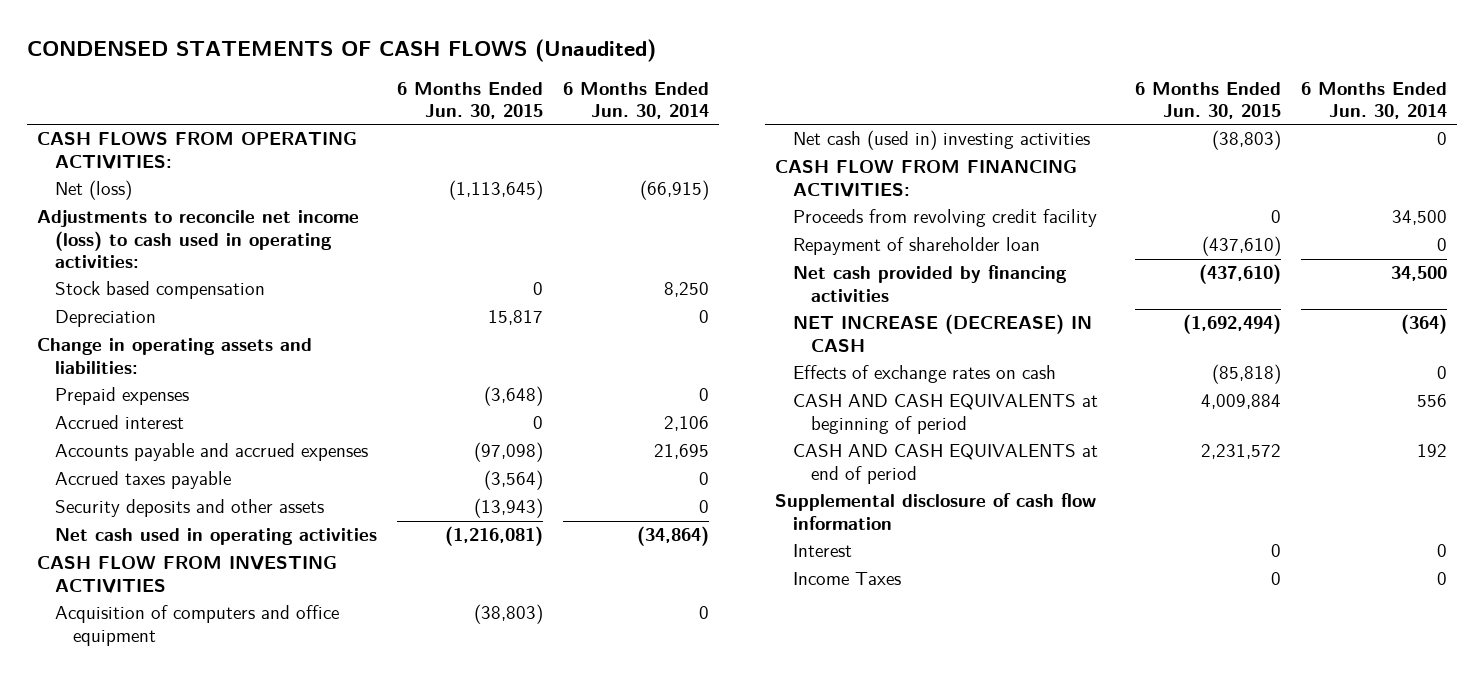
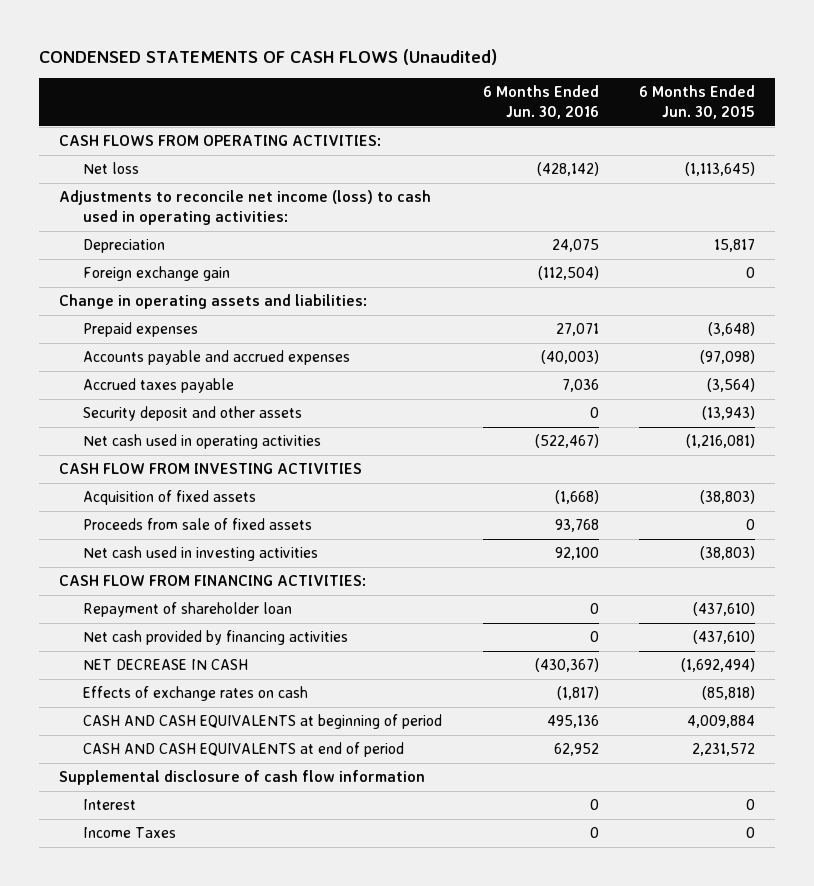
[563,81,710,119] 6 Months Ended Jun. 30, 2014 -> none
none -> [482,85,599,120] 6 Months Ended Jun. 30, 2016
[55,180,133,201] Net (loss) -> [83,162,140,175] Net loss
[55,281,266,300] Stock based compensation -> none
none -> [83,266,231,282] Foreign exchange gain
[55,415,185,430] Accrued interest -> none
[55,499,325,518] Security deposits and other assets -> [83,406,303,422] Security deposit and other assets
[55,605,340,646] Acquisition of computers and office equipment -> [83,490,257,506] Acquisition of fixed assets
none -> [83,518,313,531] Proceeds from sale of fixed assets
[793,130,1091,151] Net cash (used in) investing activities -> [83,546,319,562] Net cash used in investing activities
[793,209,1098,228] Proceeds from revolving credit facility -> none
[793,314,1093,352] NET INCREASE (DECREASE) IN CASH -> [83,659,249,671] NET DECREASE IN CASH

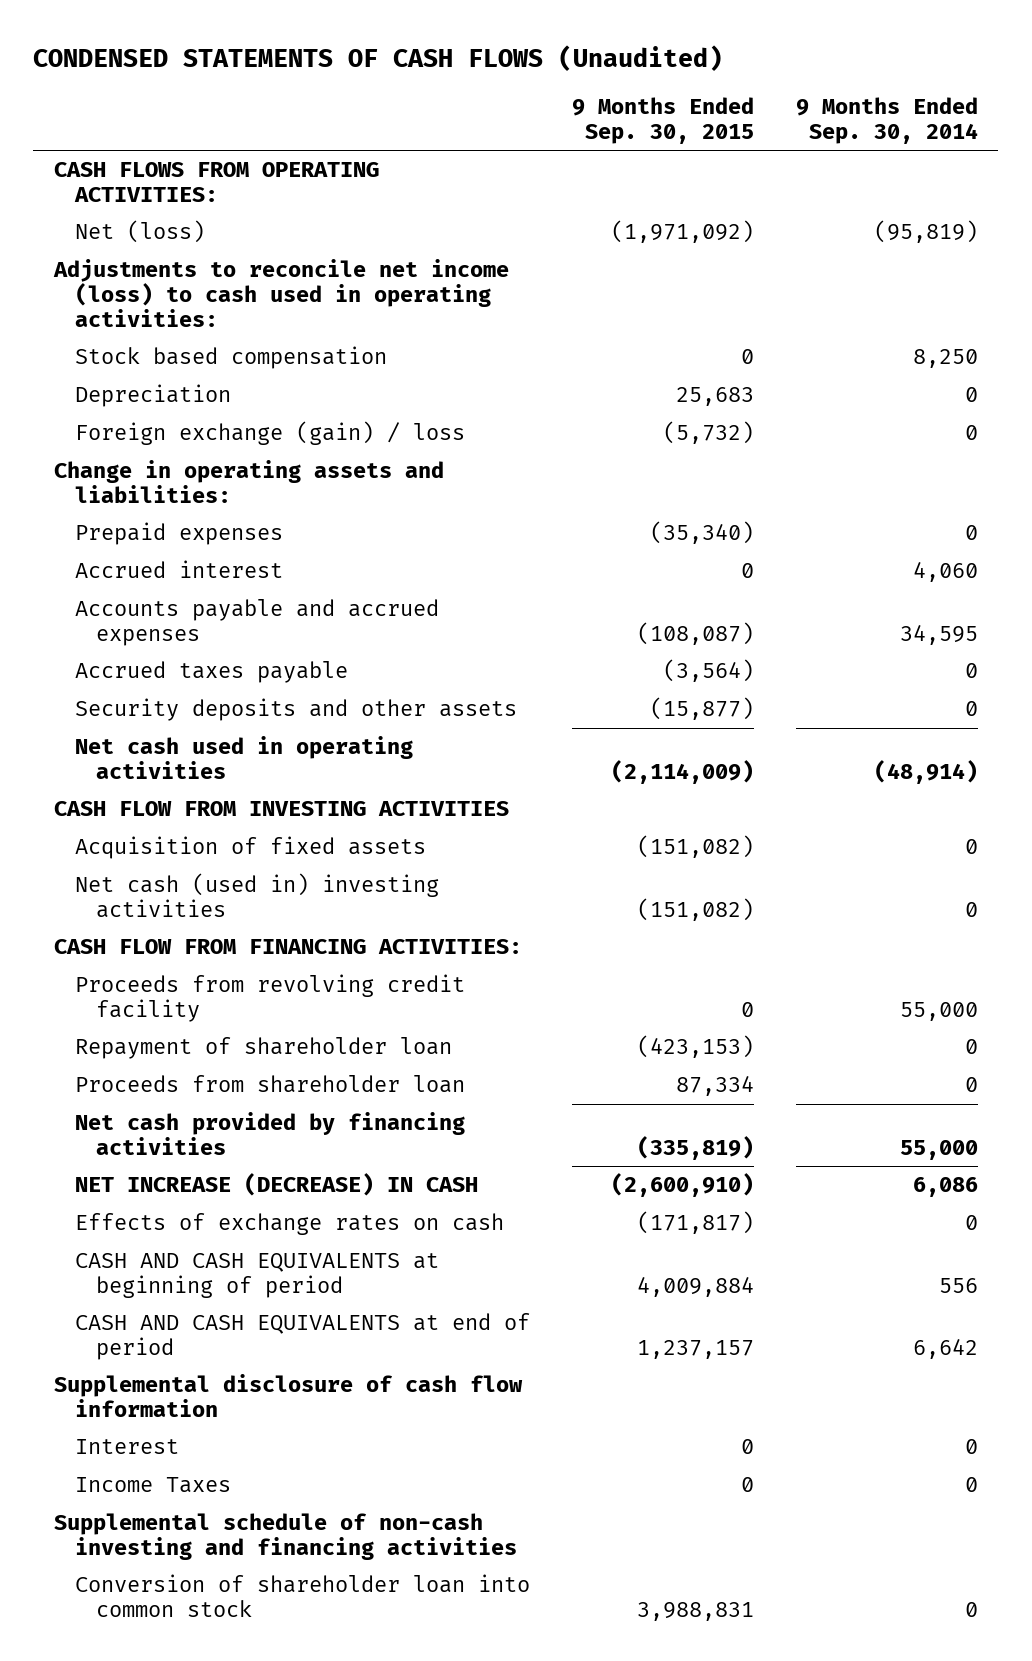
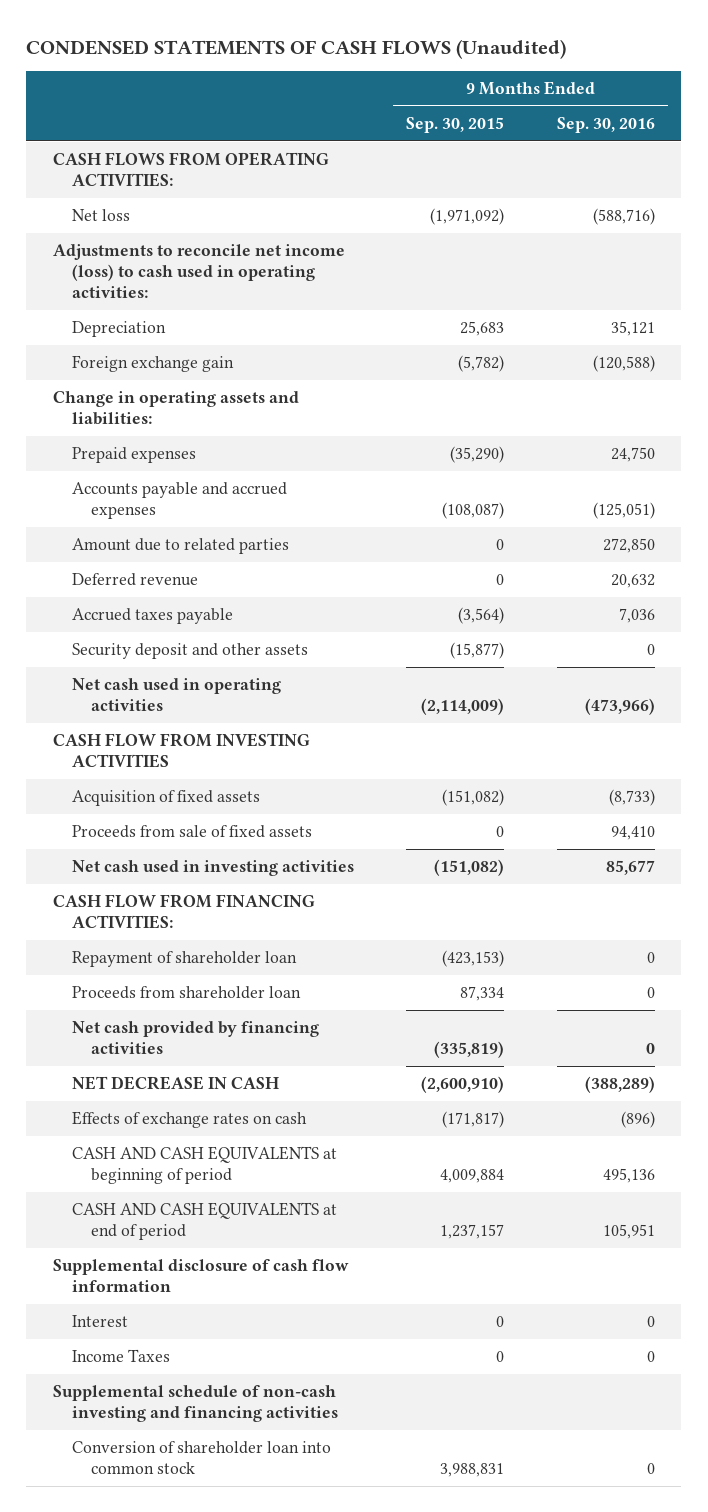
[795,97,978,144] 9 Months Ended Sep. 30, 2014 -> none
none -> [557,117,656,134] Sep. 30, 2016
[75,220,206,244] Net (loss) -> [71,209,130,222] Net loss
[75,346,388,370] Stock based compensation -> none
[75,421,466,446] Foreign exchange (gain) / loss -> [71,355,234,373] Foreign exchange gain
[662,421,754,445] (5,732) -> [458,355,505,373] (5,782)
[75,560,284,579] Accrued interest -> none
[649,521,754,545] (35,340) -> [450,446,505,464] (35,290)
none -> [71,538,289,555] Amount due to related parties
none -> [71,573,198,587] Deferred revenue
[75,698,518,722] Security deposits and other assets -> [71,643,308,660] Security deposit and other assets
none -> [71,825,312,839] Proceeds from sale of fixed assets
[75,873,440,918] Net cash (used in) investing activities -> [71,860,354,877] Net cash used in investing activities
[75,974,466,1022] Proceeds from revolving credit facility -> none
[75,1173,479,1197] NET INCREASE (DECREASE) IN CASH -> [71,1076,279,1091] NET DECREASE IN CASH

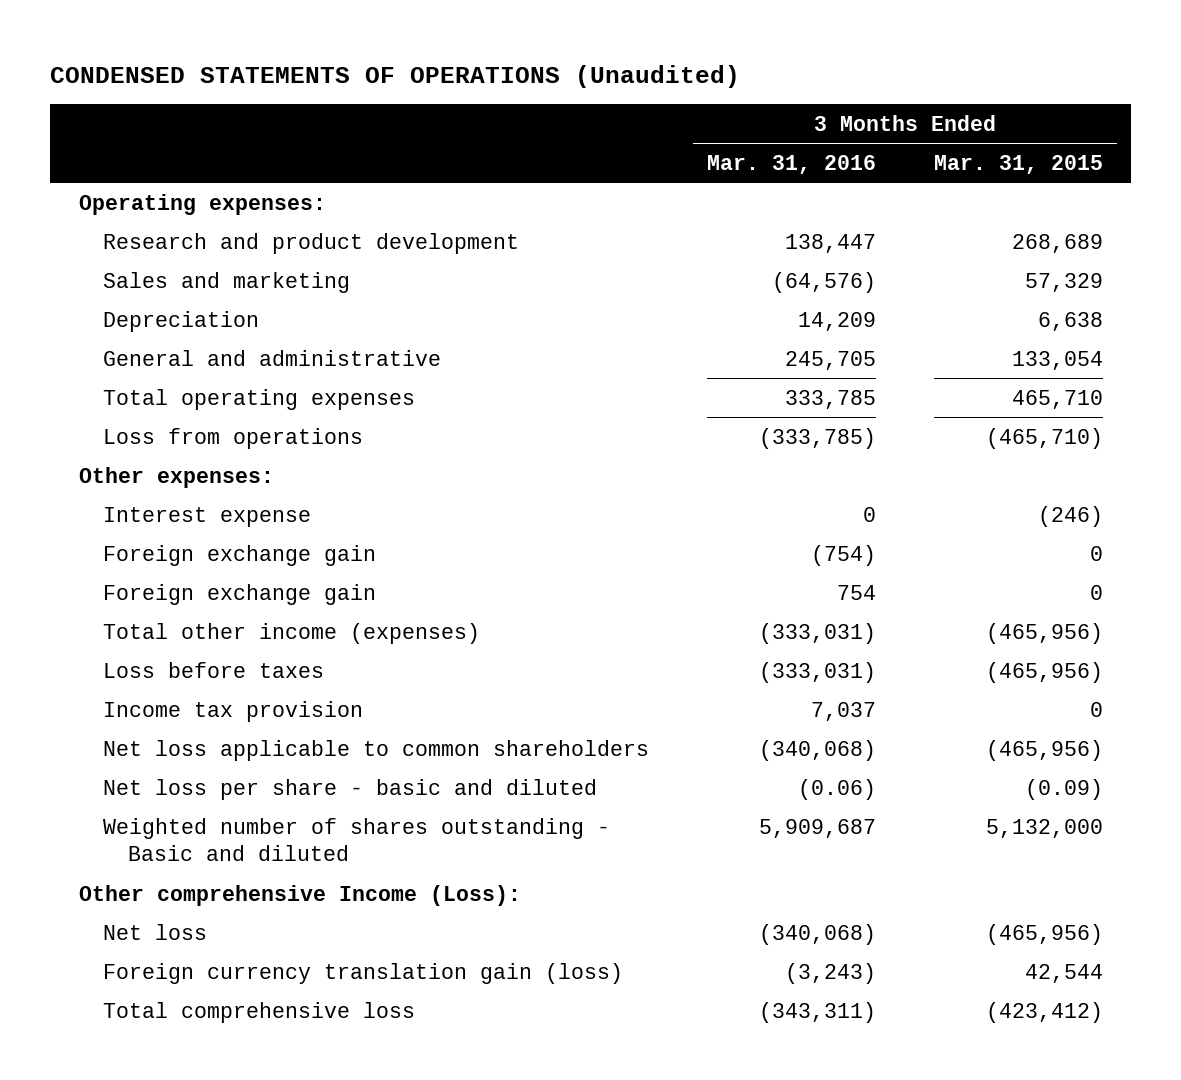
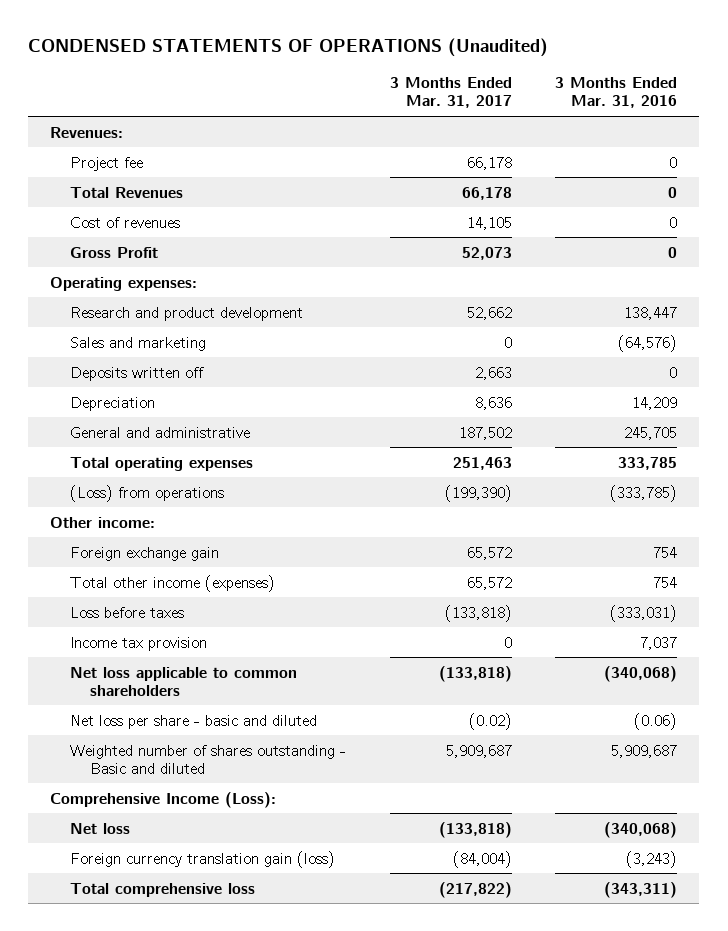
[933,155,1103,175] Mar. 31, 2015 -> none
none -> [389,77,512,109] 3 Months Ended Mar. 31, 2017
none -> [50,126,124,138] Revenues:
none -> [70,156,144,171] Project fee
none -> [70,186,184,198] Total Revenues
none -> [70,216,181,228] Cost of revenues
none -> [70,246,159,258] Gross Profit
none -> [70,366,205,381] Deposits written off
[103,506,312,527] Interest expense -> none
[103,544,377,566] Foreign exchange gain -> none
[103,427,364,449] Loss from operations -> [70,484,225,502] (Loss) from operations
[78,466,274,488] Other expenses: -> [50,516,156,528] Other income:
[759,622,877,644] (333,031) -> [653,576,678,588] 754
[78,884,521,906] Other comprehensive Income (Loss): -> [50,791,277,808] Comprehensive Income (Loss):

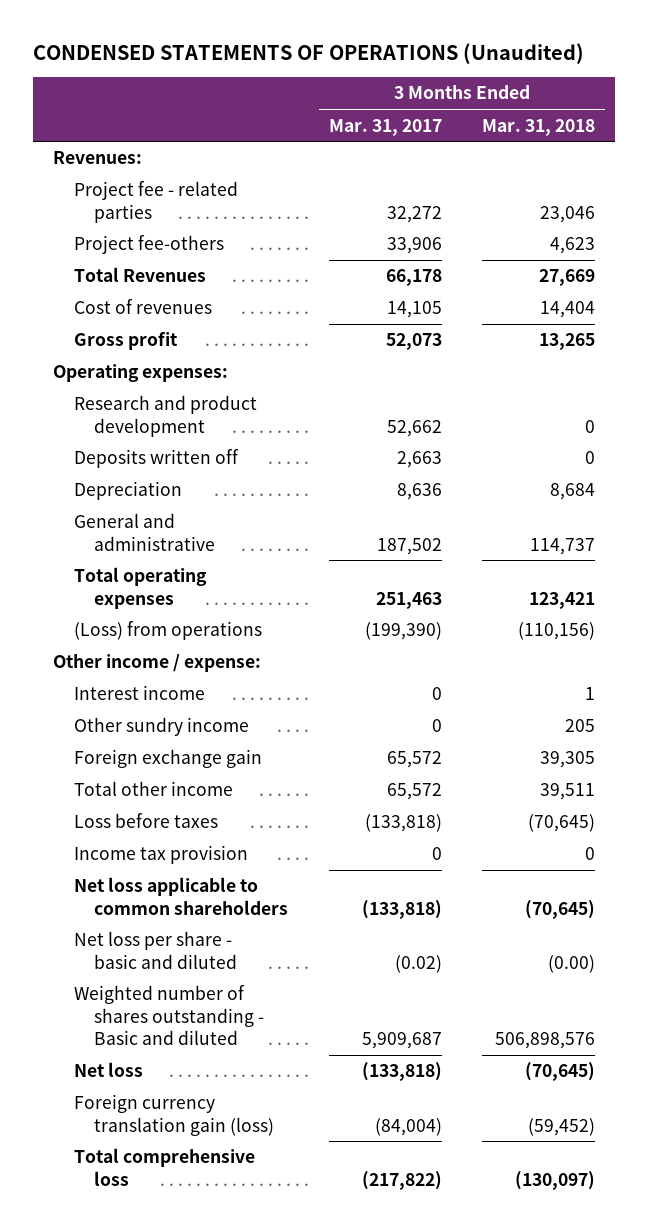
[555,77,678,109] 3 Months Ended Mar. 31, 2016 -> none
none -> [481,118,595,136] Mar. 31, 2018
[70,156,144,171] Project fee -> [73,181,238,223] Project fee - related parties
[466,156,512,170] 66,178 -> [386,205,442,223] 32,272
none -> [73,235,224,255] Project fee-others
[70,246,159,258] Gross Profit -> [73,331,178,351] Gross profit
[70,336,207,351] Sales and marketing -> none
[50,516,156,528] Other income: -> [52,654,261,673] Other income / expense:
none -> [73,685,205,701] Interest income
none -> [73,717,249,737] Other sundry income
[70,574,276,592] Total other income (expenses) -> [73,781,233,797] Total other income
[50,791,277,808] Comprehensive Income (Loss): -> none

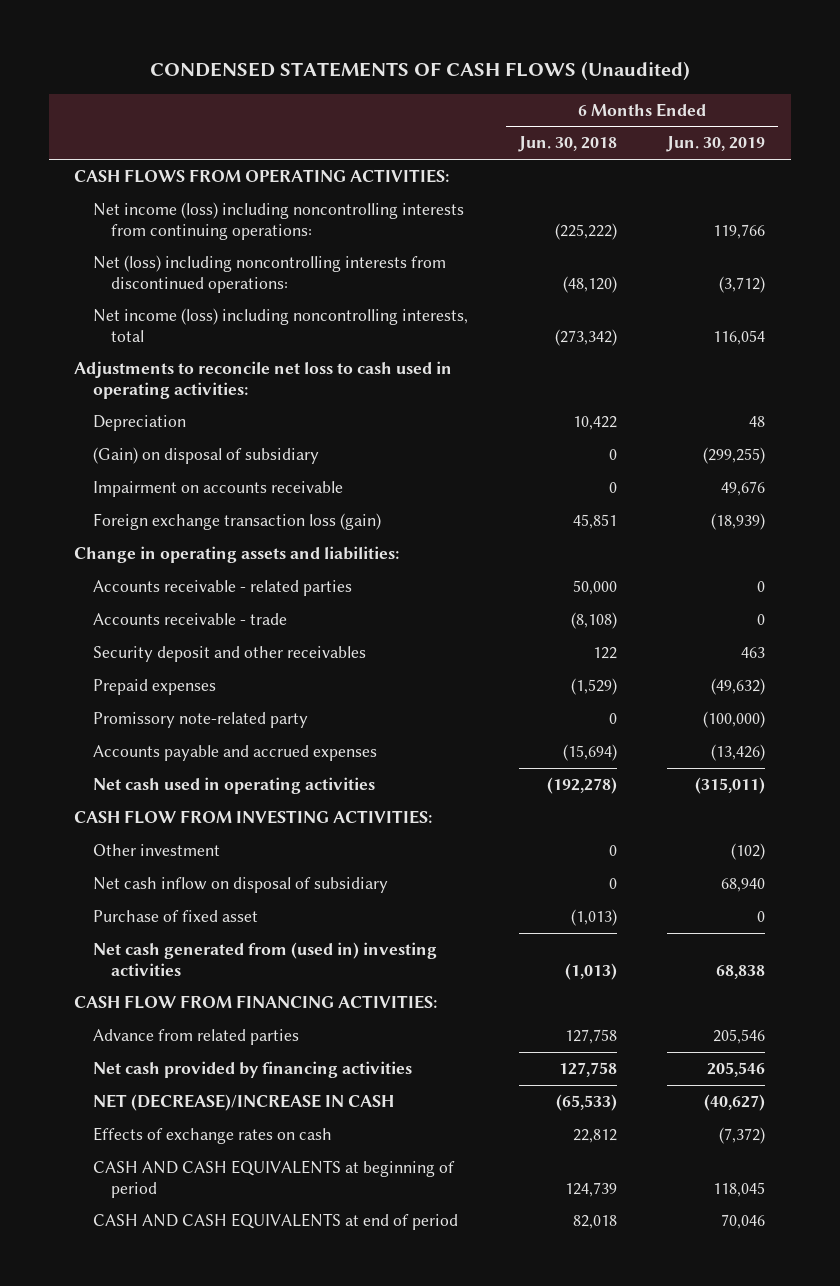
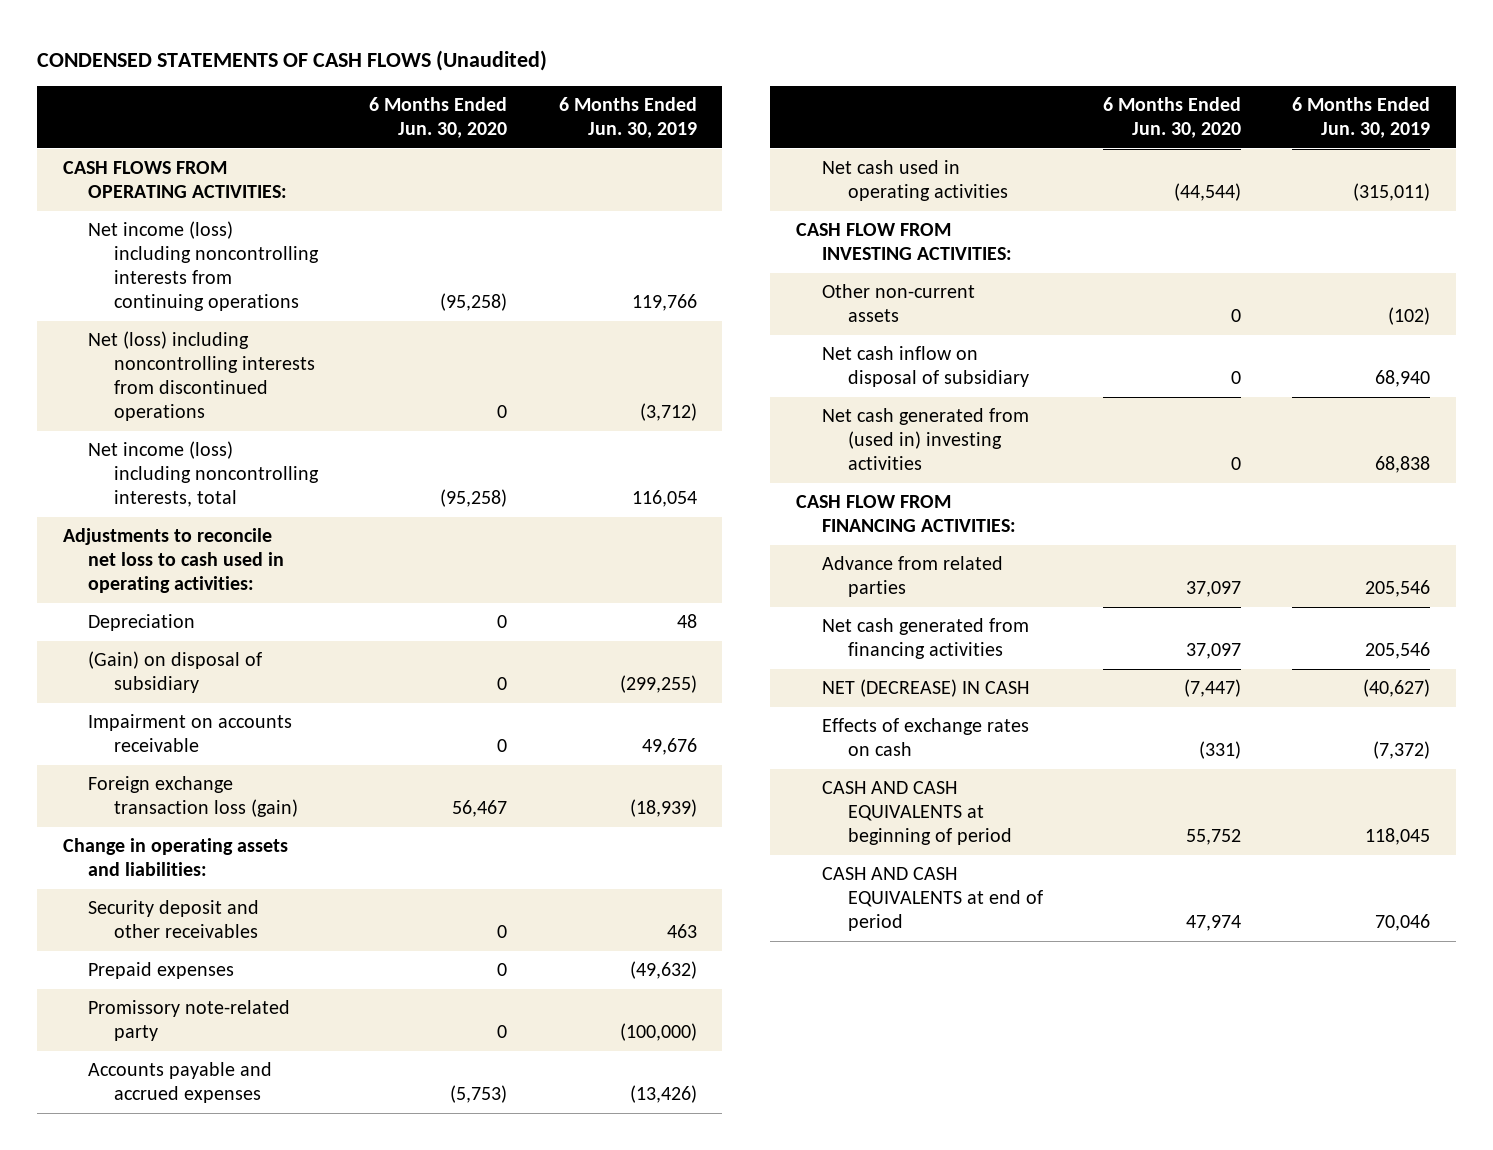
[517,136,617,153] Jun. 30, 2018 -> none
none -> [369,97,508,139] 6 Months Ended Jun. 30, 2020
[92,202,464,240] Net income (loss) including noncontrolling interests from continuing operations: -> [88,221,320,312] Net income (loss) including noncontrolling interests from continuing operations
[92,255,446,293] Net (loss) including noncontrolling interests from discontinued operations: -> [88,331,316,422] Net (loss) including noncontrolling interests from discontinued operations
[92,580,352,597] Accounts receivable - related parties -> none
[92,613,287,626] Accounts receivable - trade -> none
[92,844,220,857] Other investment -> [821,284,975,323] Other non-current assets
[92,910,258,923] Purchase of fixed asset -> none
[92,1061,412,1079] Net cash provided by financing activities -> [821,618,1029,660] Net cash generated from financing activities
[92,1094,394,1112] NET (DECREASE)/INCREASE IN CASH -> [821,679,1029,698] NET (DECREASE) IN CASH

